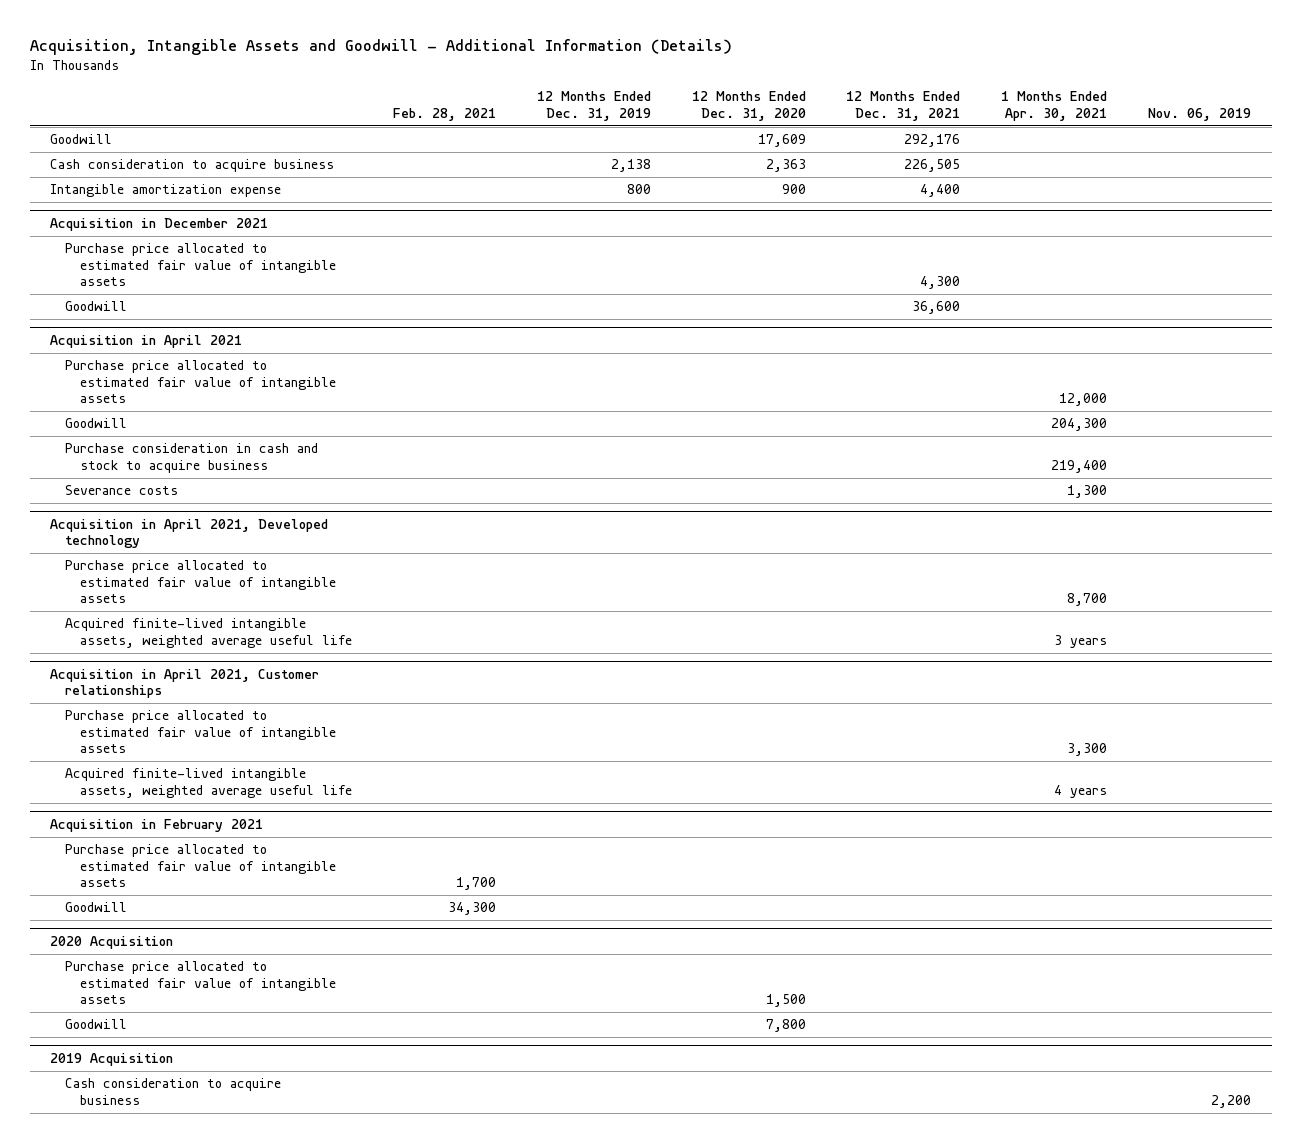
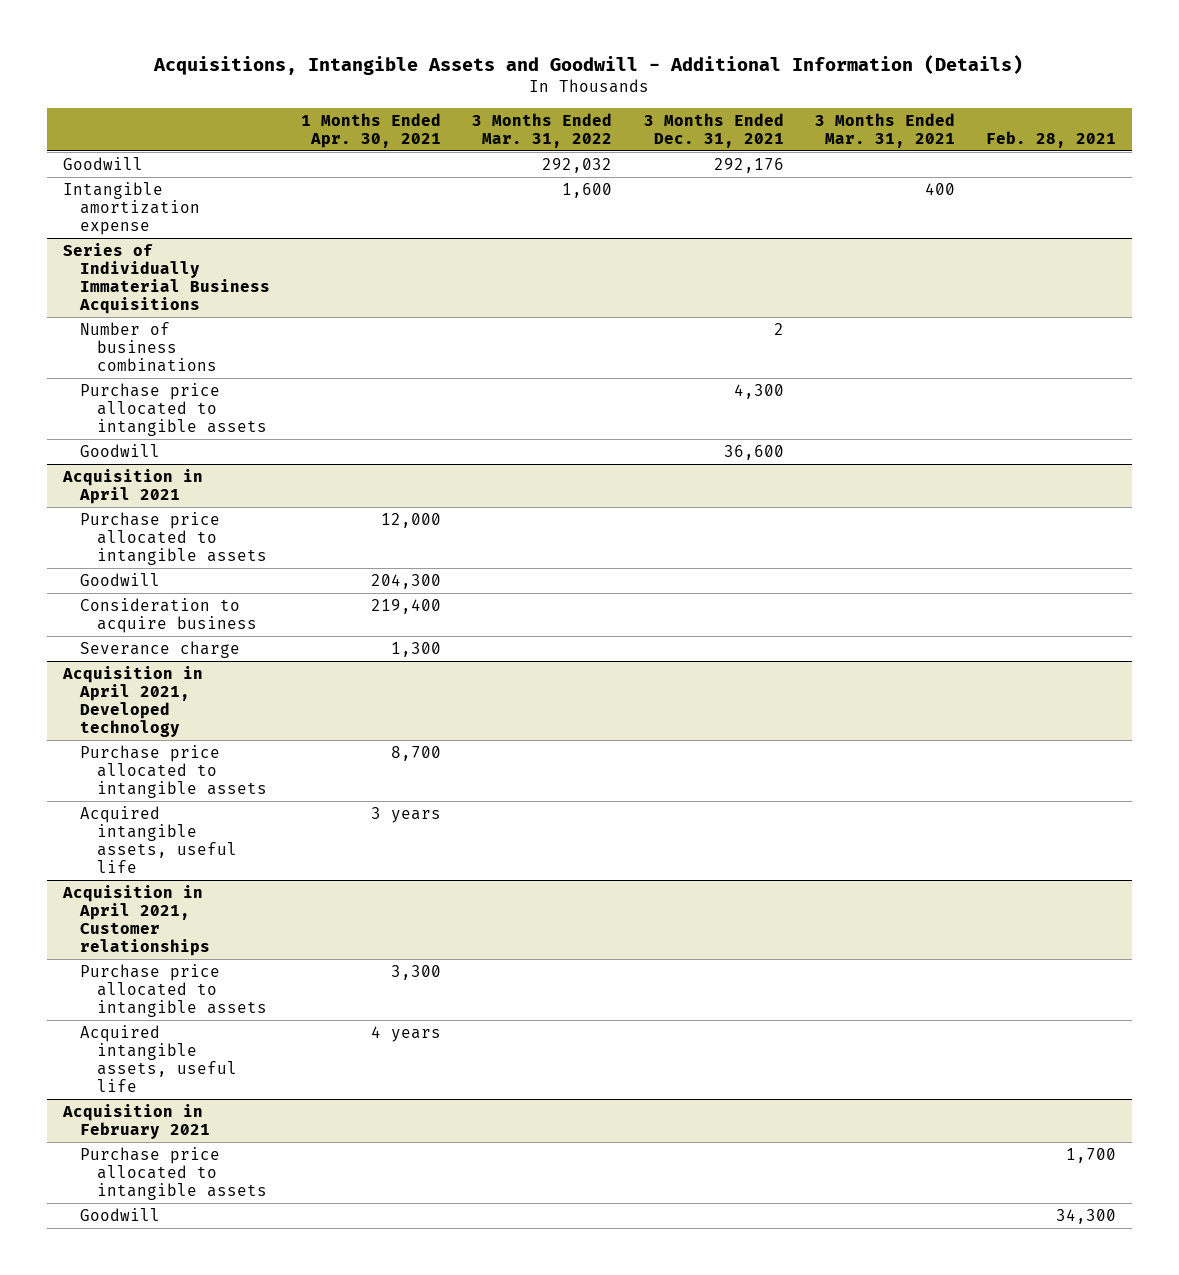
[29,39,732,56] Acquisition, Intangible Assets and Goodwill - Additional Information (Details) -> [153,55,1024,76] Acquisitions, Intangible Assets and Goodwill - Additional Information (Details)
[536,91,651,121] 12 Months Ended Dec. 31, 2019 -> none
[691,91,806,121] 12 Months Ended Dec. 31, 2020 -> none
[846,91,961,121] 12 Months Ended Dec. 31, 2021 -> none
[1148,107,1252,121] Nov. 06, 2019 -> none
none -> [472,112,613,148] 3 Months Ended Mar. 31, 2022
none -> [643,112,784,148] 3 Months Ended Dec. 31, 2021
none -> [814,112,955,148] 3 Months Ended Mar. 31, 2021
[50,159,335,173] Cash consideration to acquire business -> none
[50,217,269,231] Acquisition in December 2021 -> none
[65,243,336,287] Purchase price allocated to estimated fair value of intangible assets -> none
[65,301,128,312] Goodwill -> none
none -> [62,242,270,315] Series of Individually Immaterial Business Acquisitions
none -> [79,321,217,373] Number of business combinations
none -> [79,382,267,437] Purchase price allocated to intangible assets
none -> [79,443,160,457] Goodwill
[65,360,336,404] Purchase price allocated to estimated fair value of intangible assets -> [79,511,267,566] Purchase price allocated to intangible assets
[65,443,319,473] Purchase consideration in cash and stock to acquire business -> [79,597,257,634] Consideration to acquire business
[65,485,179,496] Severance costs -> [79,640,240,658] Severance charge
[65,560,336,604] Purchase price allocated to estimated fair value of intangible assets -> [79,744,267,799] Purchase price allocated to intangible assets
[65,618,352,648] Acquired finite-lived intangible assets, weighted average useful life -> [79,805,237,874] Acquired intangible assets, useful life
[65,710,336,754] Purchase price allocated to estimated fair value of intangible assets -> [79,963,267,1018] Purchase price allocated to intangible assets
[65,768,352,798] Acquired finite-lived intangible assets, weighted average useful life -> [79,1024,237,1093] Acquired intangible assets, useful life
[65,844,336,888] Purchase price allocated to estimated fair value of intangible assets -> [79,1146,267,1201] Purchase price allocated to intangible assets
[50,935,174,949] 2020 Acquisition -> none
[65,961,336,1005] Purchase price allocated to estimated fair value of intangible assets -> none
[65,1019,128,1030] Goodwill -> none
[50,1052,174,1066] 2019 Acquisition -> none
[65,1078,282,1105] Cash consideration to acquire business -> none

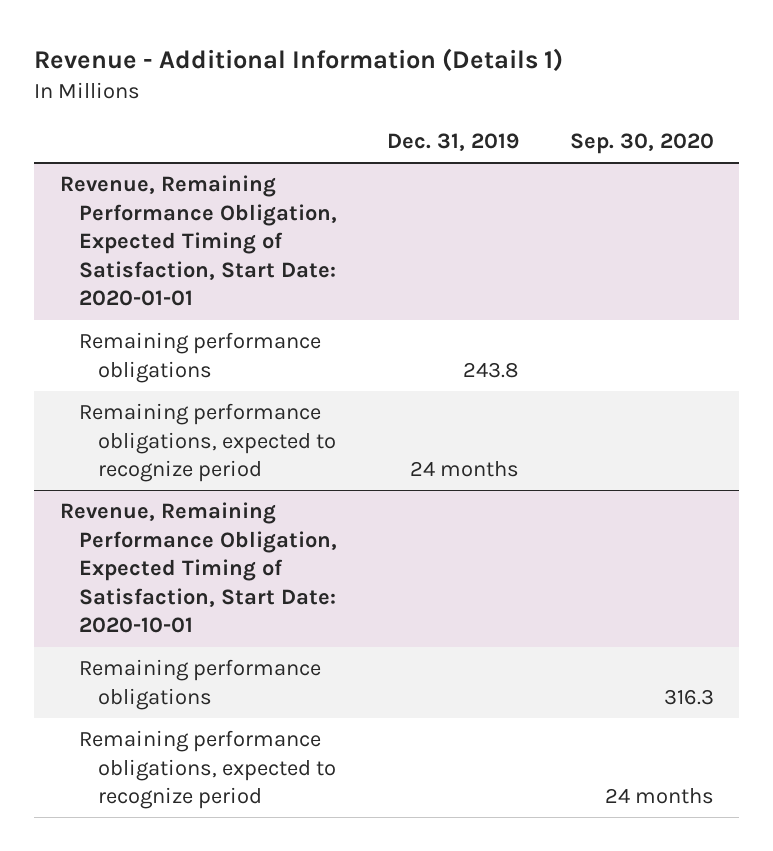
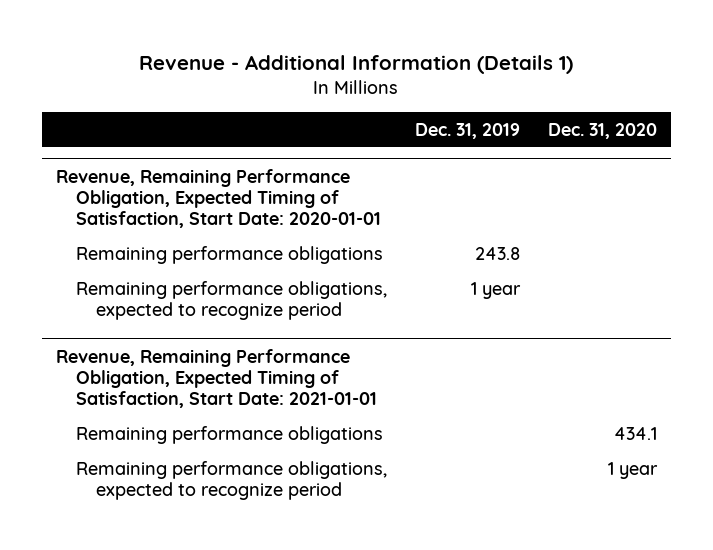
[569,133,714,155] Sep. 30, 2020 -> none
none -> [547,122,657,139] Dec. 31, 2020
[59,502,337,634] Revenue, Remaining Performance Obligation, Expected Timing of Satisfaction, Start Date: 2020-10-01 -> none
[78,659,321,710] Remaining performance obligations -> none
[78,730,336,810] Remaining performance obligations, expected to recognize period -> none
[410,461,520,478] 24 months -> [470,281,521,299] 1 year
none -> [55,348,377,409] Revenue, Remaining Performance Obligation, Expected Timing of Satisfaction, Start Date: 2021-01-01
none -> [75,425,383,444] Remaining performance obligations
none -> [75,460,387,501] Remaining performance obligations, expected to recognize period

